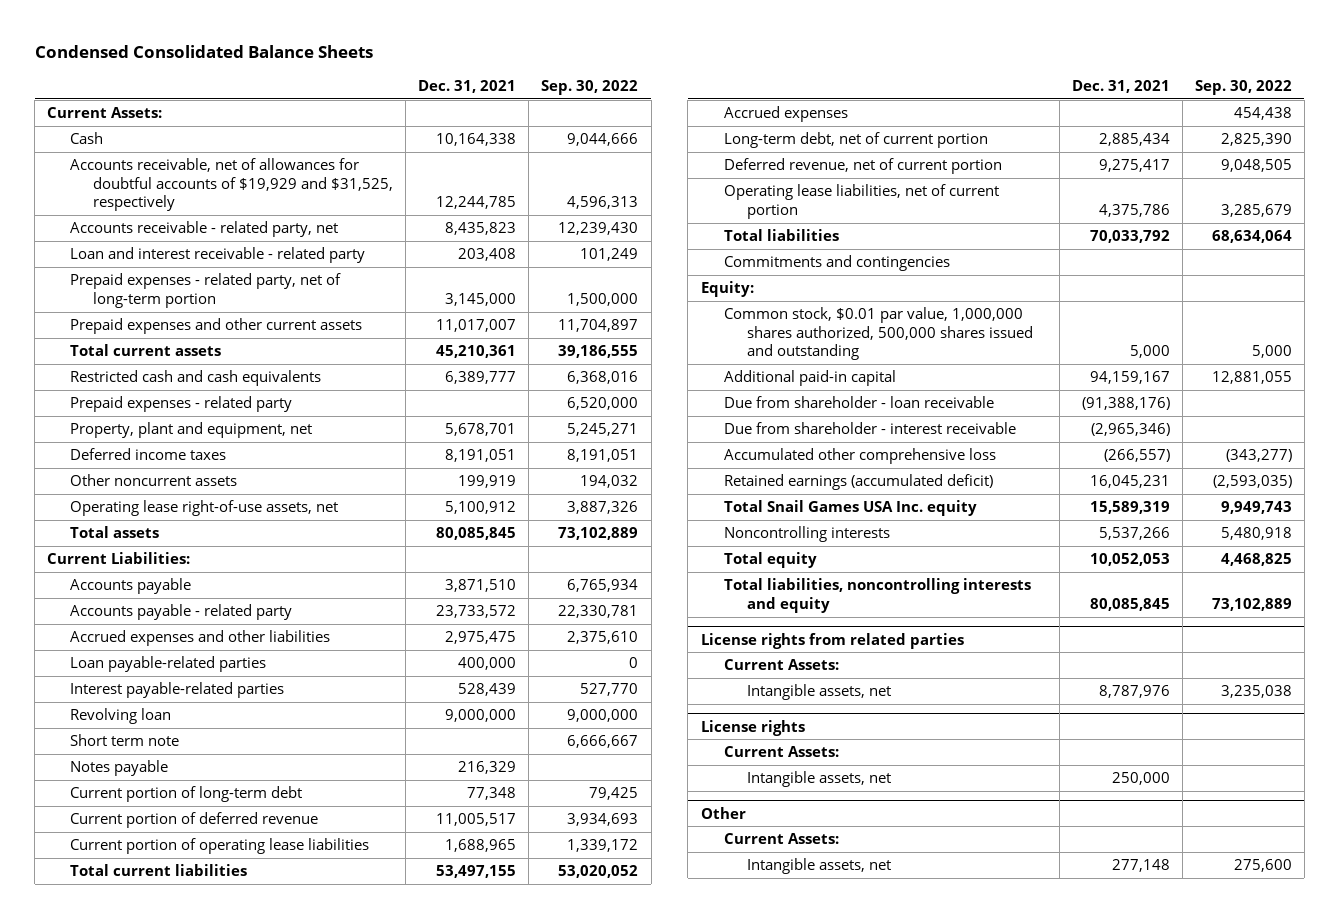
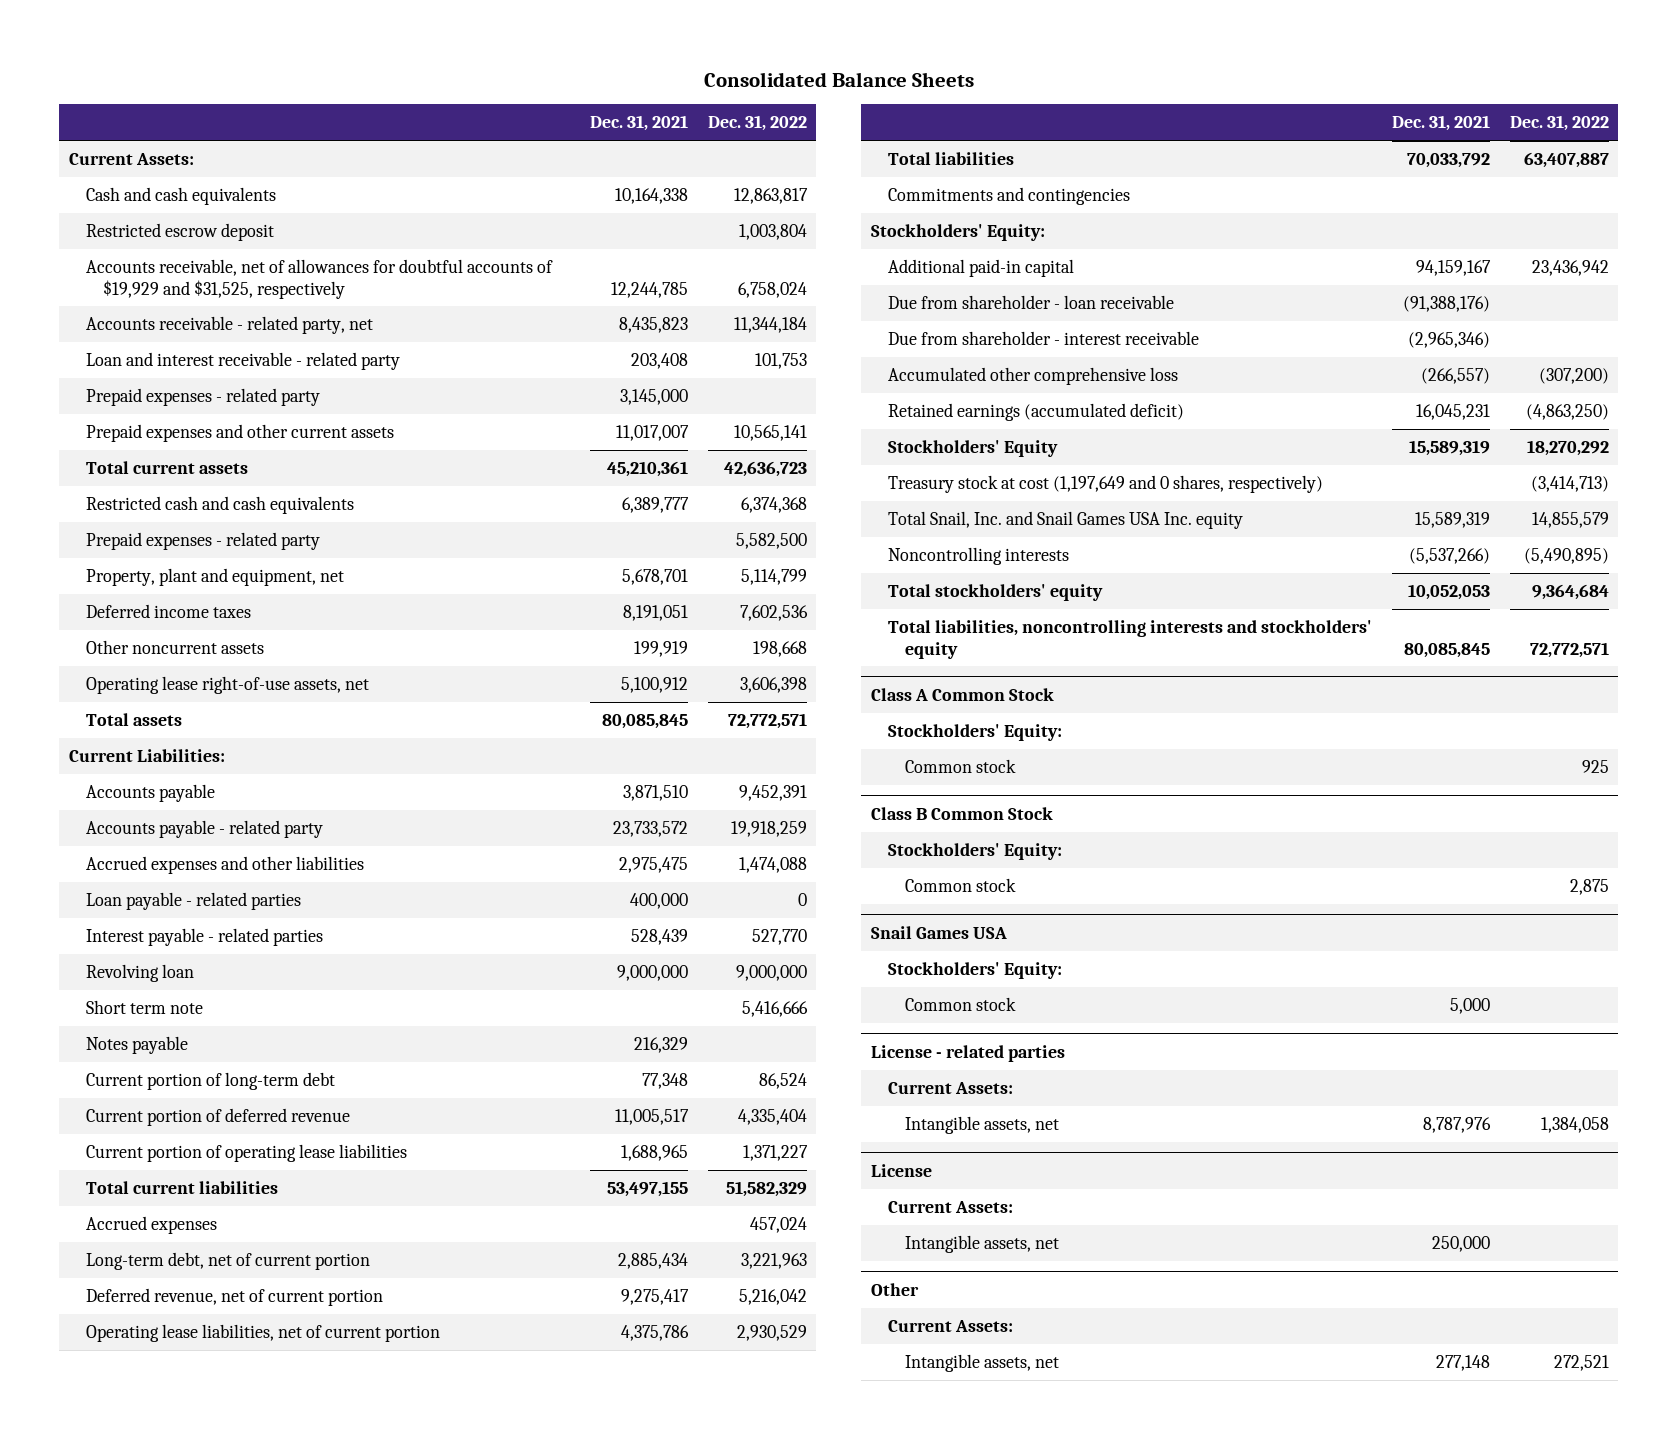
[34,44,373,58] Condensed Consolidated Balance Sheets -> [703,71,974,87] Consolidated Balance Sheets
[541,79,639,95] Sep. 30, 2022 -> none
none -> [707,115,807,132] Dec. 31, 2022
[70,132,104,145] Cash -> [86,186,277,205] Cash and cash equivalents
none -> [86,222,275,241] Restricted escrow deposit
[70,273,342,308] Prepaid expenses - related party, net of long-term portion -> [86,387,321,406] Prepaid expenses - related party
[70,656,267,673] Loan payable-related parties -> [86,891,302,910] Loan payable - related parties
[70,682,285,699] Interest payable-related parties -> [86,927,324,946] Interest payable - related parties
[723,307,1033,361] Common stock, $0.01 par value, 1,000,000 shares authorized, 500,000 shares issued and outstanding -> none
[700,281,754,298] Equity: -> [870,223,1045,241] Stockholders' Equity:
none -> [888,439,1059,457] Stockholders' Equity
none -> [888,474,1324,493] Treasury stock at cost (1,197,649 and 0 shares, respectively)
[723,500,977,517] Total Snail Games USA Inc. equity -> [888,510,1244,529] Total Snail, Inc. and Snail Games USA Inc. equity
[1098,527,1170,541] 5,537,266 -> [1408,547,1490,564] (5,537,266)
[723,552,817,569] Total equity -> [888,583,1104,601] Total stockholders' equity
[723,578,1031,613] Total liabilities, noncontrolling interests and equity -> [888,619,1373,659] Total liabilities, noncontrolling interests and stockholders' equity
none -> [870,687,1054,701] Class A Common Stock
none -> [888,723,1063,741] Stockholders' Equity:
none -> [905,758,1017,773] Common stock
none -> [870,806,1053,820] Class B Common Stock
none -> [888,842,1063,860] Stockholders' Equity:
none -> [905,877,1017,892] Common stock
none -> [870,925,1007,939] Snail Games USA
none -> [888,961,1063,979] Stockholders' Equity:
none -> [905,996,1017,1011] Common stock
[700,632,964,649] License rights from related parties -> [870,1044,1065,1062] License - related parties
[700,719,805,736] License rights -> [870,1163,932,1177] License

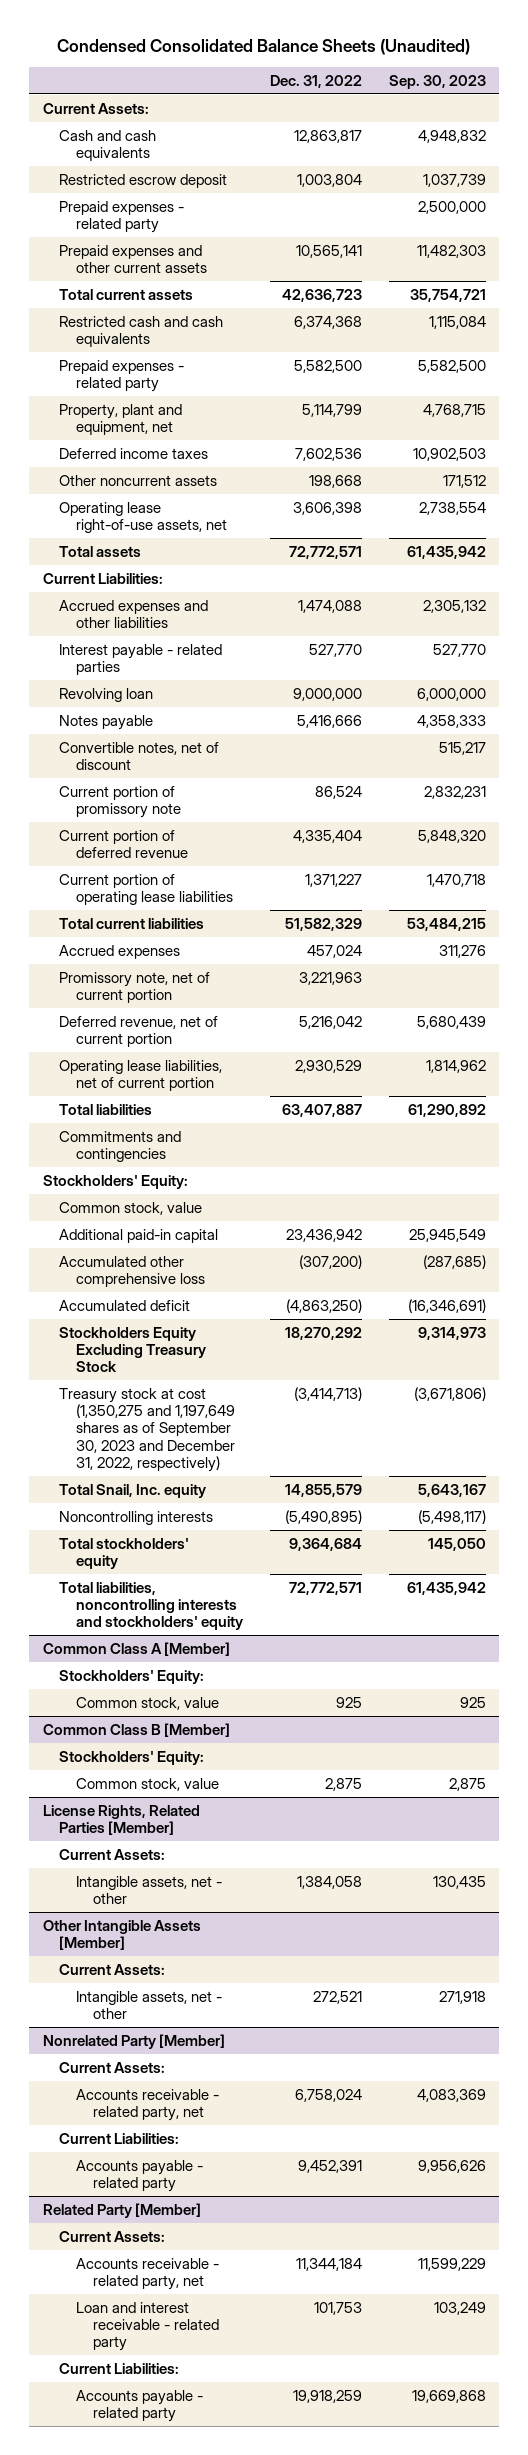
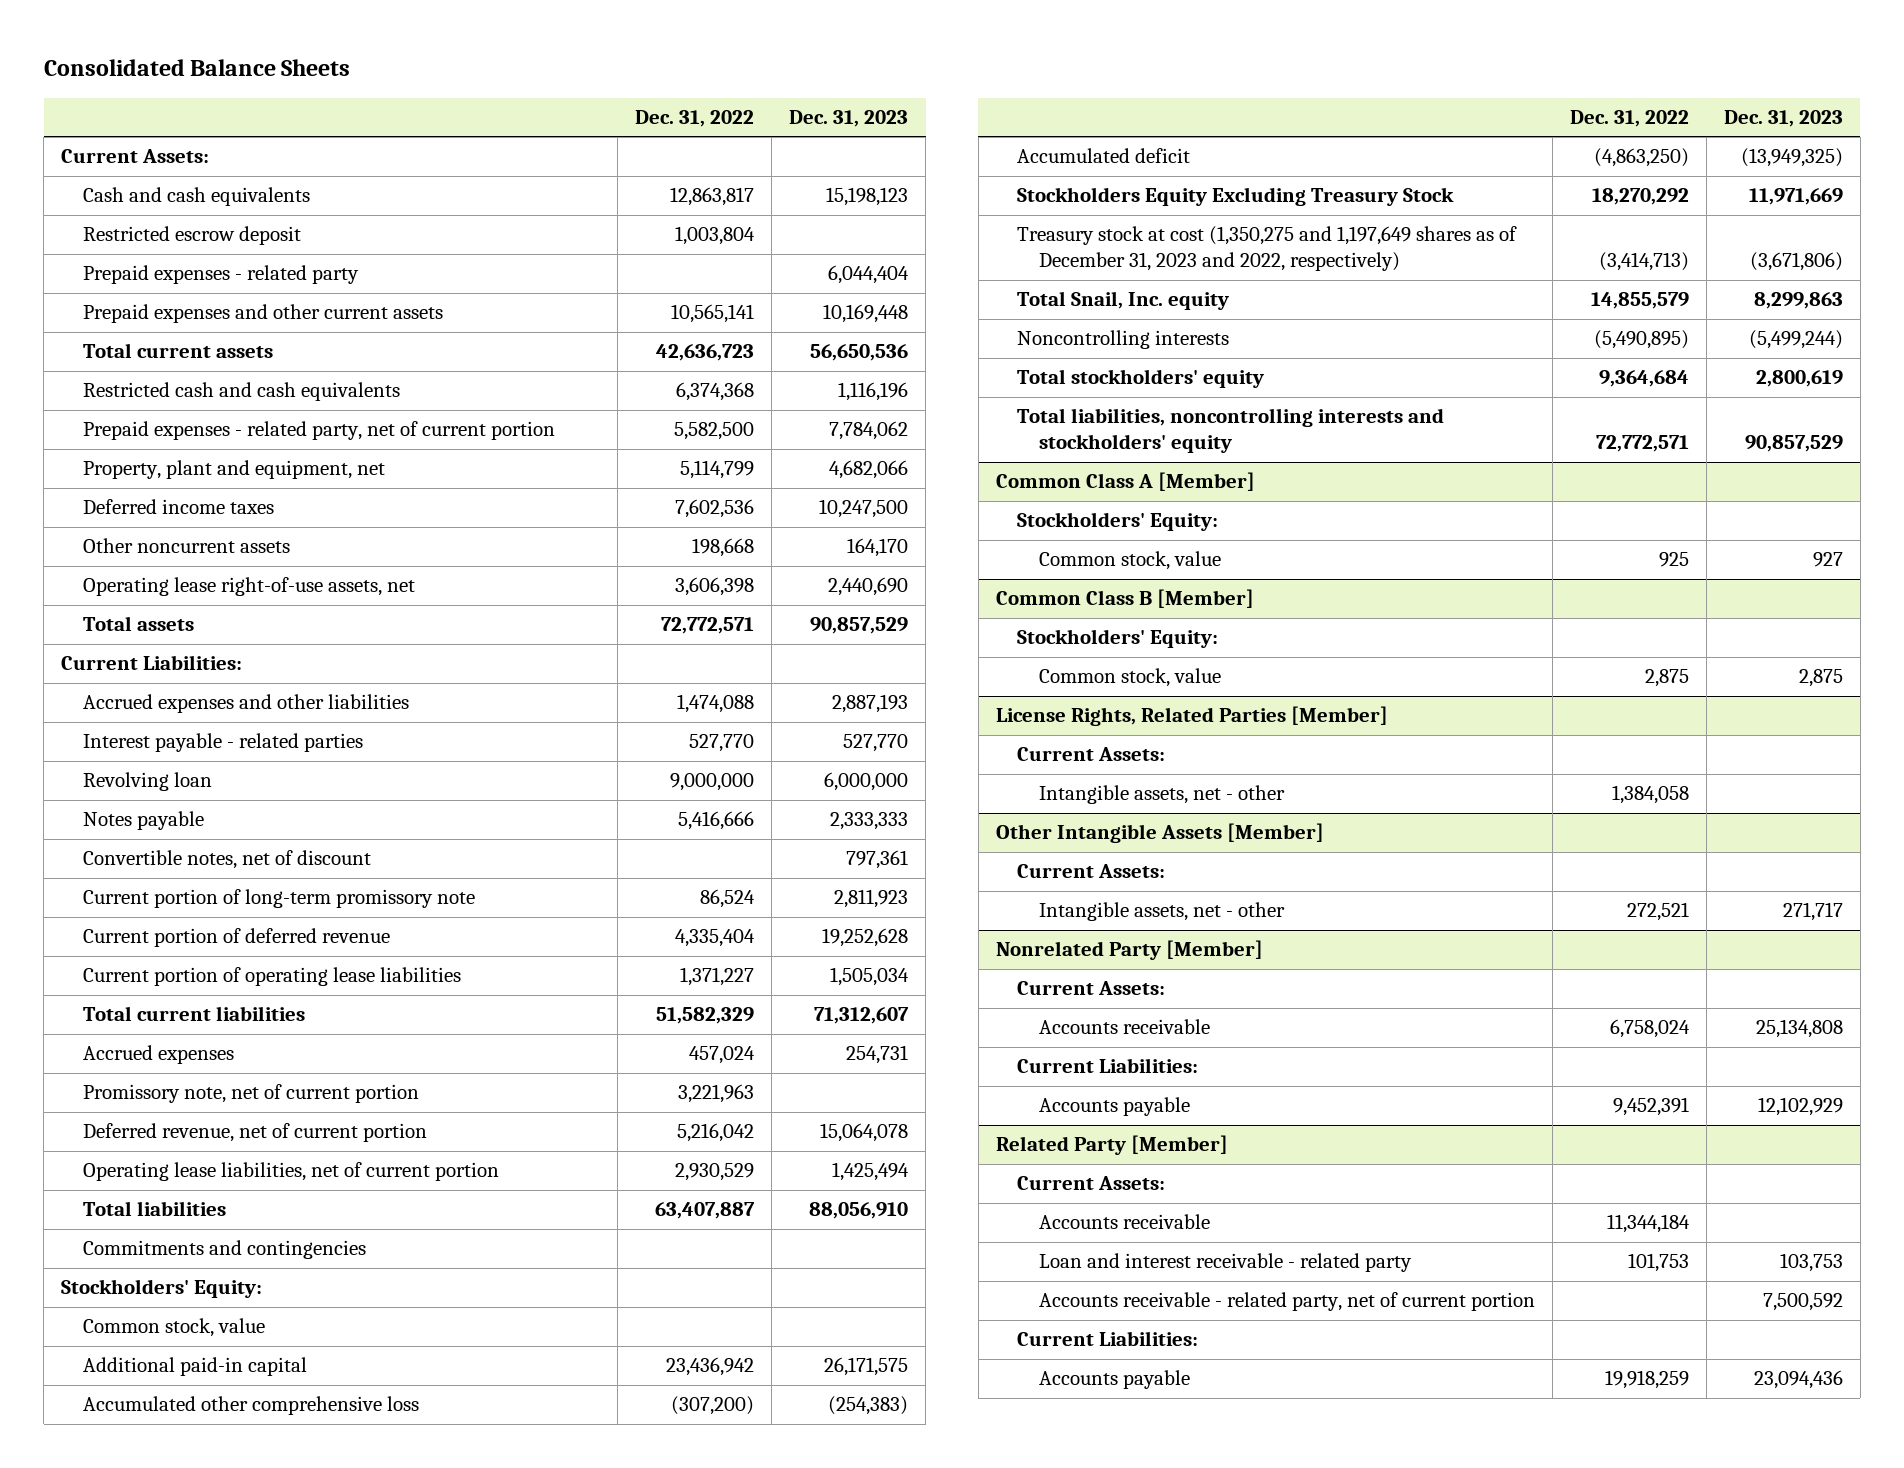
[57,39,471,56] Condensed Consolidated Balance Sheets (Unaudited) -> [43,59,350,77] Consolidated Balance Sheets
[388,75,486,90] Sep. 30, 2023 -> none
none -> [789,109,909,127] Dec. 31, 2023
[59,359,185,393] Prepaid expenses - related party -> [82,421,555,441] Prepaid expenses - related party, net of current portion
[59,785,182,819] Current portion of promissory note -> [82,889,475,909] Current portion of long-term promissory note
[59,1387,236,1473] Treasury stock at cost (1,350,275 and 1,197,649 shares as of September 30, 2023 and December 31, 2022, respectively) -> [1017,226,1518,272] Treasury stock at cost (1,350,275 and 1,197,649 shares as of December 31, 2023 and 2022, respectively)
[76,2088,220,2122] Accounts receivable - related party, net -> [1039,1019,1211,1035] Accounts receivable
[76,2159,204,2193] Accounts payable - related party -> [1039,1097,1191,1117] Accounts payable
[76,2257,220,2291] Accounts receivable - related party, net -> [1039,1214,1211,1230] Accounts receivable
none -> [1039,1292,1536,1312] Accounts receivable - related party, net of current portion
[76,2389,204,2423] Accounts payable - related party -> [1039,1370,1191,1390] Accounts payable

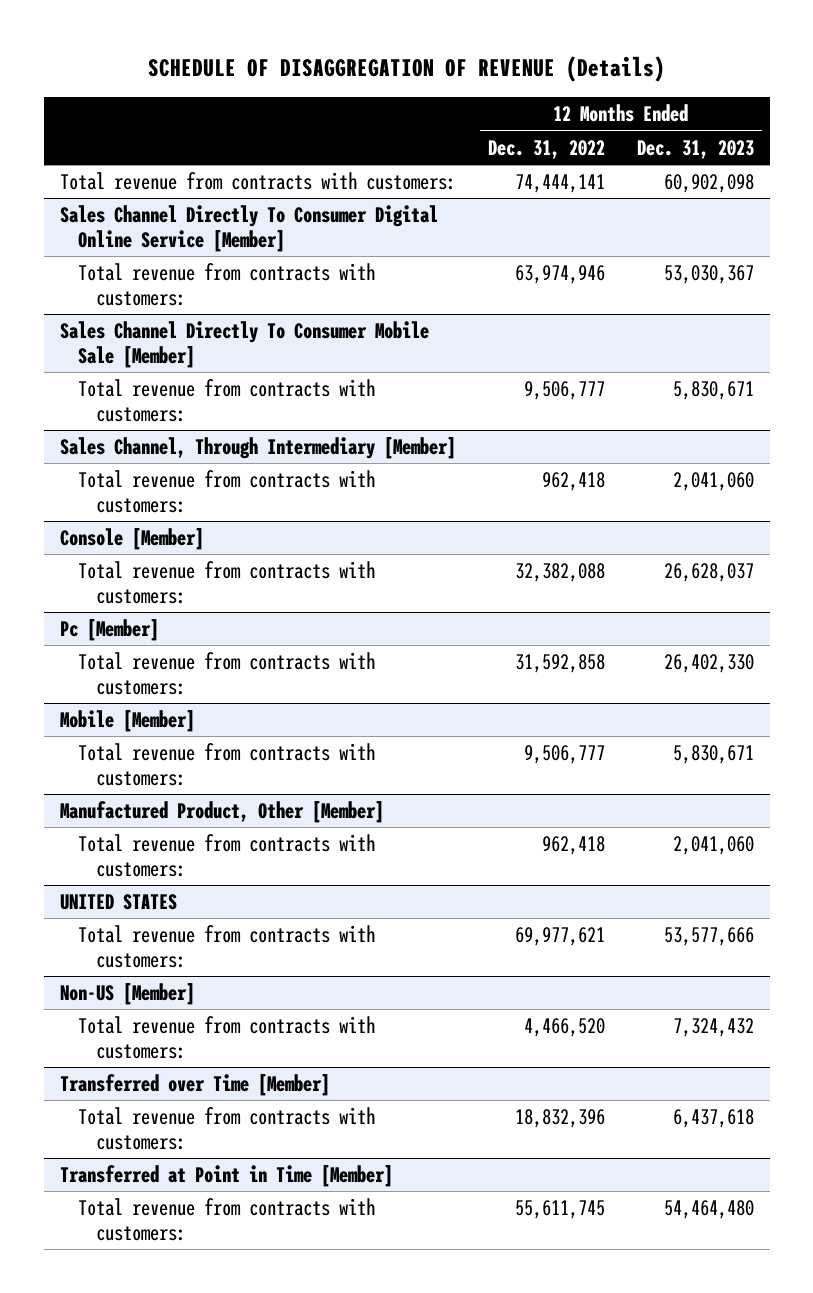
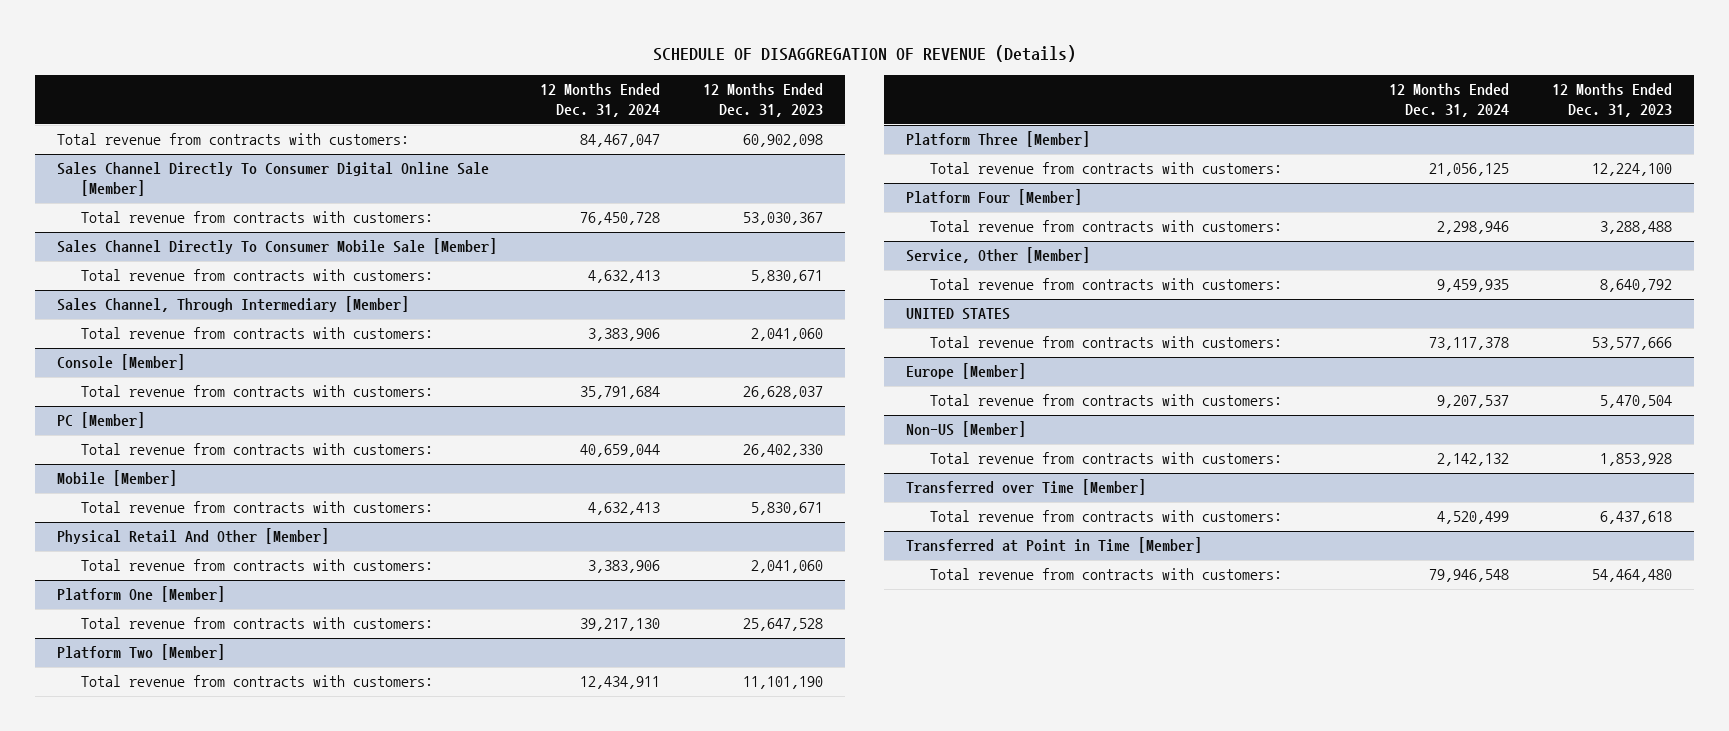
[487,139,605,159] Dec. 31, 2022 -> none
none -> [540,83,661,118] 12 Months Ended Dec. 31, 2024
[59,205,438,252] Sales Channel Directly To Consumer Digital Online Service [Member] -> [56,162,489,197] Sales Channel Directly To Consumer Digital Online Sale [Member]
[59,619,159,642] Pc [Member] -> [56,412,145,429] PC [Member]
[59,801,384,824] Manufactured Product, Other [Member] -> none
none -> [56,528,329,545] Physical Retail And Other [Member]
none -> [56,586,225,603] Platform One [Member]
none -> [81,617,434,630] Total revenue from contracts with customers:
none -> [56,644,225,661] Platform Two [Member]
none -> [81,675,434,688] Total revenue from contracts with customers:
none -> [905,131,1090,148] Platform Three [Member]
none -> [930,162,1283,175] Total revenue from contracts with customers:
none -> [905,189,1082,206] Platform Four [Member]
none -> [930,220,1283,233] Total revenue from contracts with customers:
none -> [905,247,1090,264] Service, Other [Member]
none -> [930,278,1283,291] Total revenue from contracts with customers:
none -> [905,363,1026,380] Europe [Member]
none -> [930,394,1283,407] Total revenue from contracts with customers:
[672,1018,754,1038] 7,324,432 -> [1600,453,1673,467] 1,853,928

